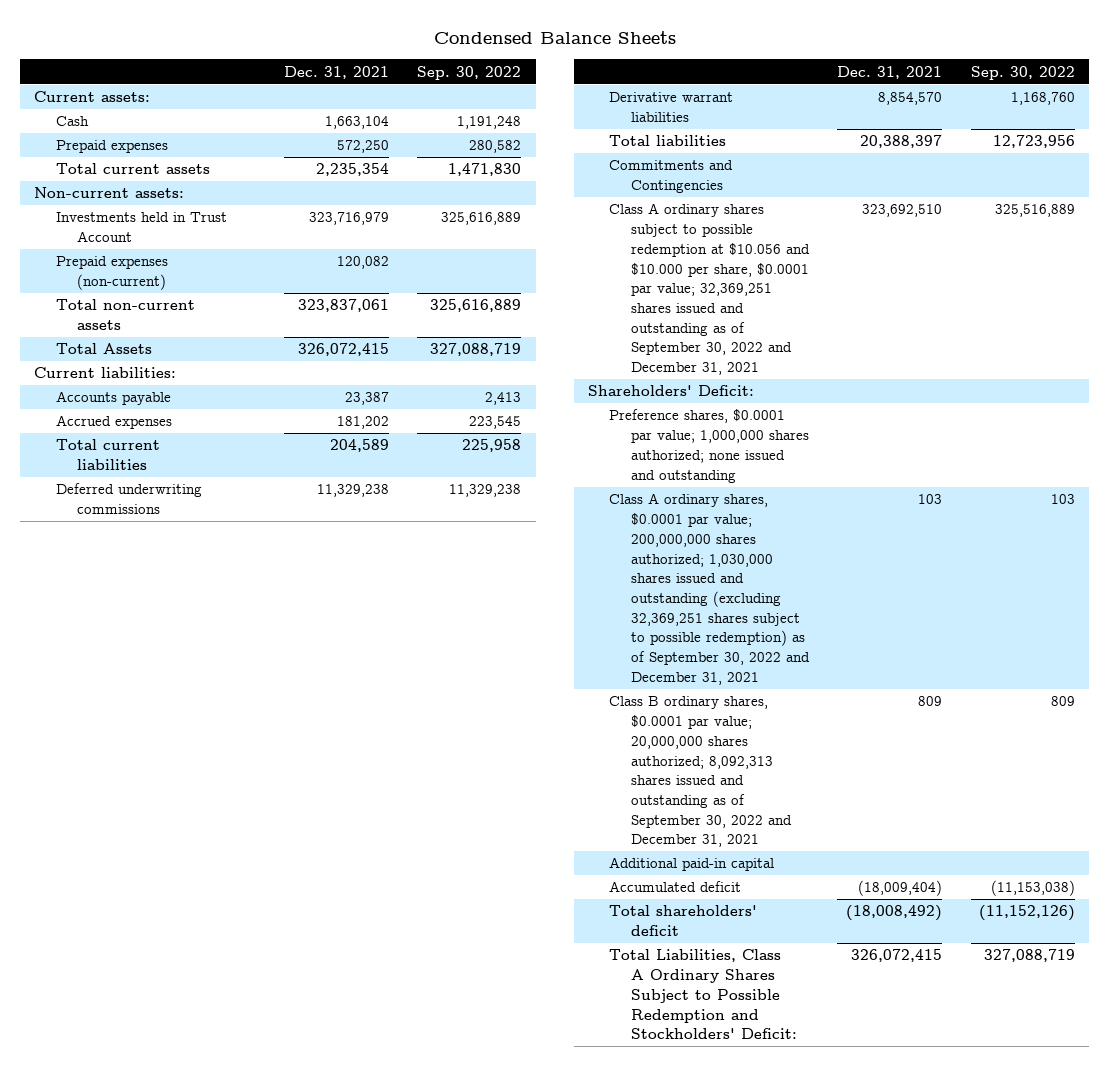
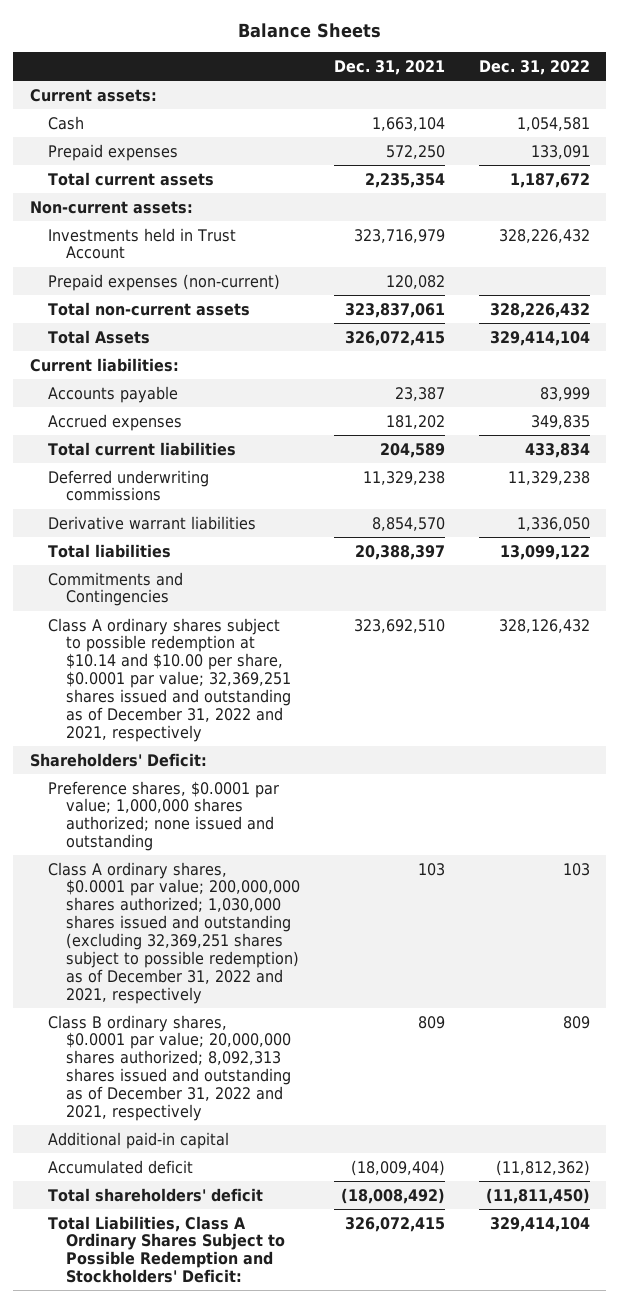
[433,30,676,44] Condensed Balance Sheets -> [237,23,381,39] Balance Sheets
[417,65,522,80] Sep. 30, 2022 -> none
none -> [478,59,590,75] Dec. 31, 2022
[609,203,810,375] Class A ordinary shares subject to possible redemption at $10.056 and $10.000 per share, $0.0001 par value; 32,369,251 shares issued and outstanding as of September 30, 2022 and December 31, 2021 -> [48,617,292,742] Class A ordinary shares subject to possible redemption at $10.14 and $10.00 per share, $0.0001 par value; 32,369,251 shares issued and outstanding as of December 31, 2022 and 2021, respectively
[609,493,810,685] Class A ordinary shares, $0.0001 par value; 200,000,000 shares authorized; 1,030,000 shares issued and outstanding (excluding 32,369,251 shares subject to possible redemption) as of September 30, 2022 and December 31, 2021 -> [48,861,301,1004] Class A ordinary shares, $0.0001 par value; 200,000,000 shares authorized; 1,030,000 shares issued and outstanding (excluding 32,369,251 shares subject to possible redemption) as of December 31, 2022 and 2021, respectively
[609,696,792,848] Class B ordinary shares, $0.0001 par value; 20,000,000 shares authorized; 8,092,313 shares issued and outstanding as of September 30, 2022 and December 31, 2021 -> [48,1014,292,1121] Class B ordinary shares, $0.0001 par value; 20,000,000 shares authorized; 8,092,313 shares issued and outstanding as of December 31, 2022 and 2021, respectively

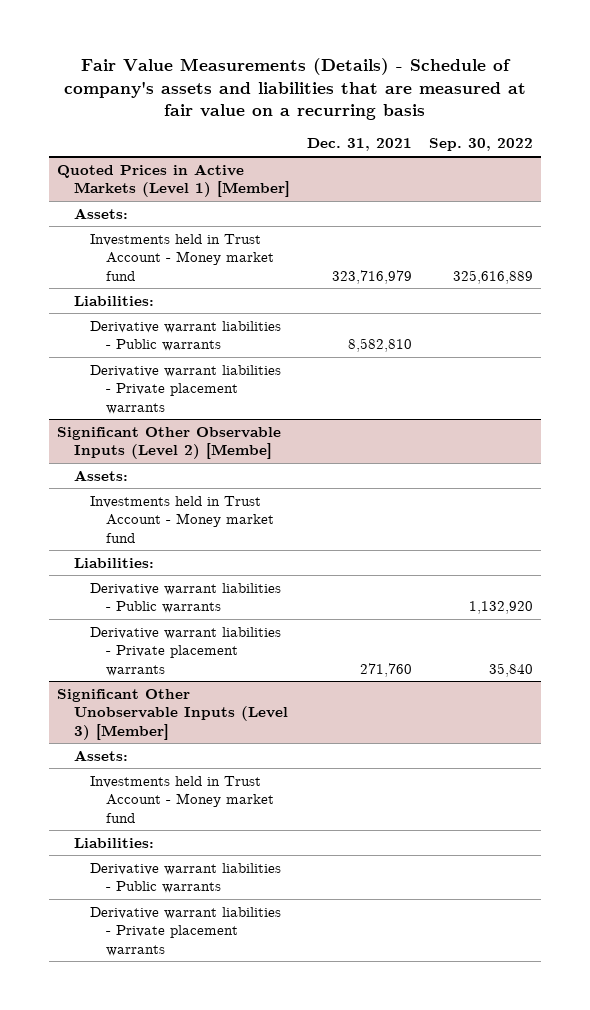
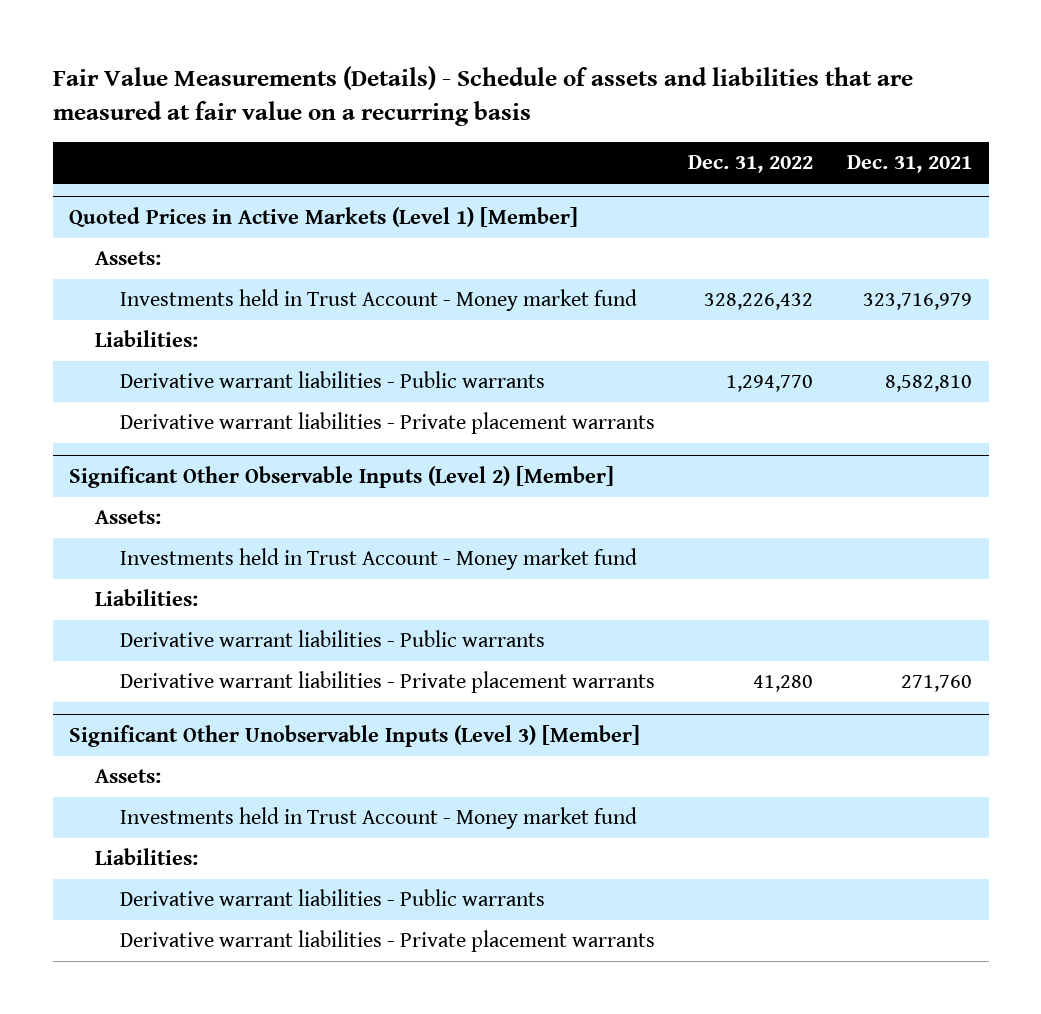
[63,58,526,121] Fair Value Measurements (Details) - Schedule of company's assets and liabilities that are measured at fair value on a recurring basis -> [52,66,913,127] Fair Value Measurements (Details) - Schedule of assets and liabilities that are measured at fair value on a recurring basis
[428,138,533,152] Sep. 30, 2022 -> none
none -> [688,155,814,174] Dec. 31, 2022
[57,426,282,460] Significant Other Observable Inputs (Level 2) [Membe] -> [69,466,615,489] Significant Other Observable Inputs (Level 2) [Member]

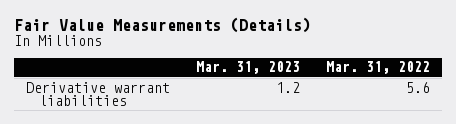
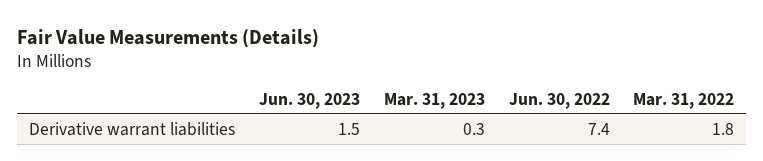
none -> [258,92,360,109] Jun. 30, 2023
none -> [508,92,610,109] Jun. 30, 2022
[276,81,301,93] 1.2 -> [462,123,485,136] 0.3
[405,81,430,93] 5.6 -> [712,123,735,136] 1.8

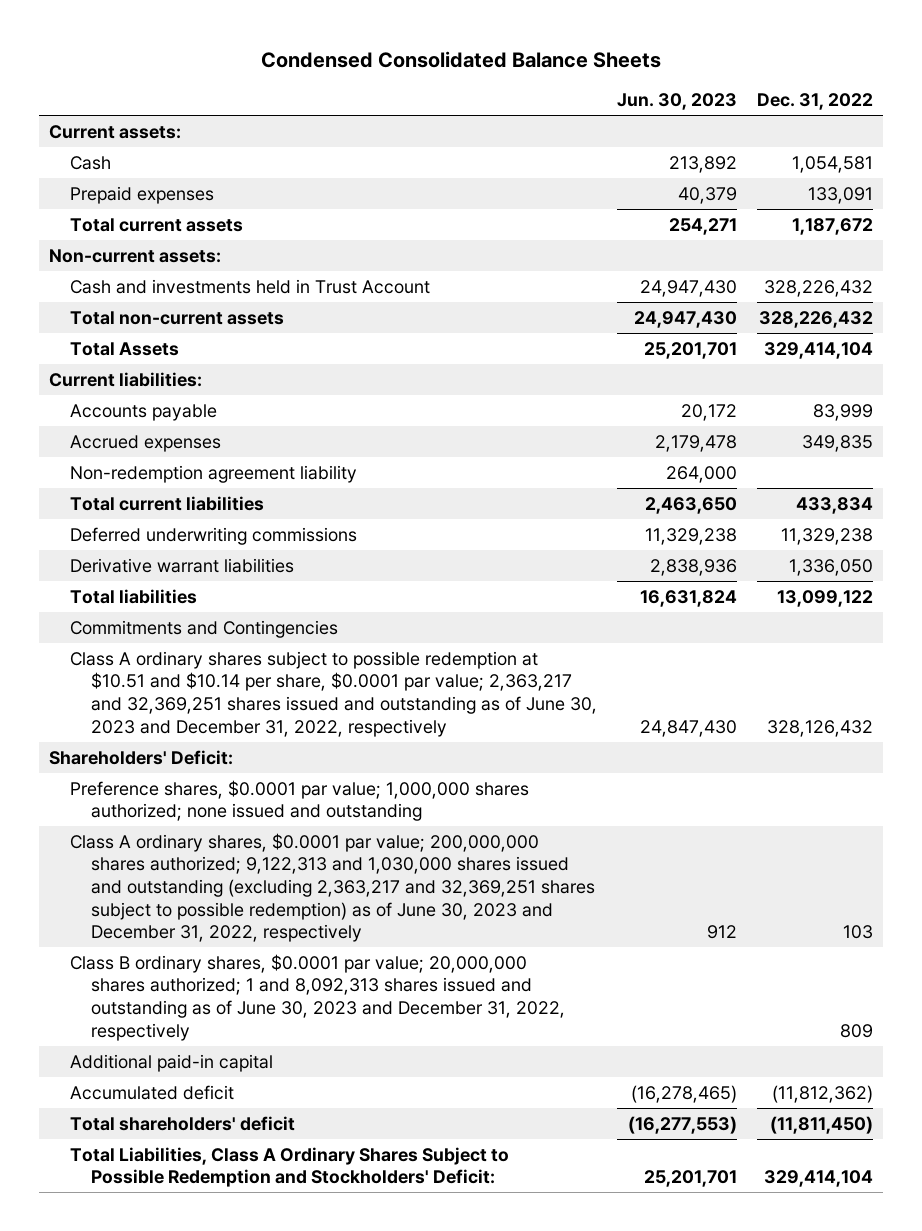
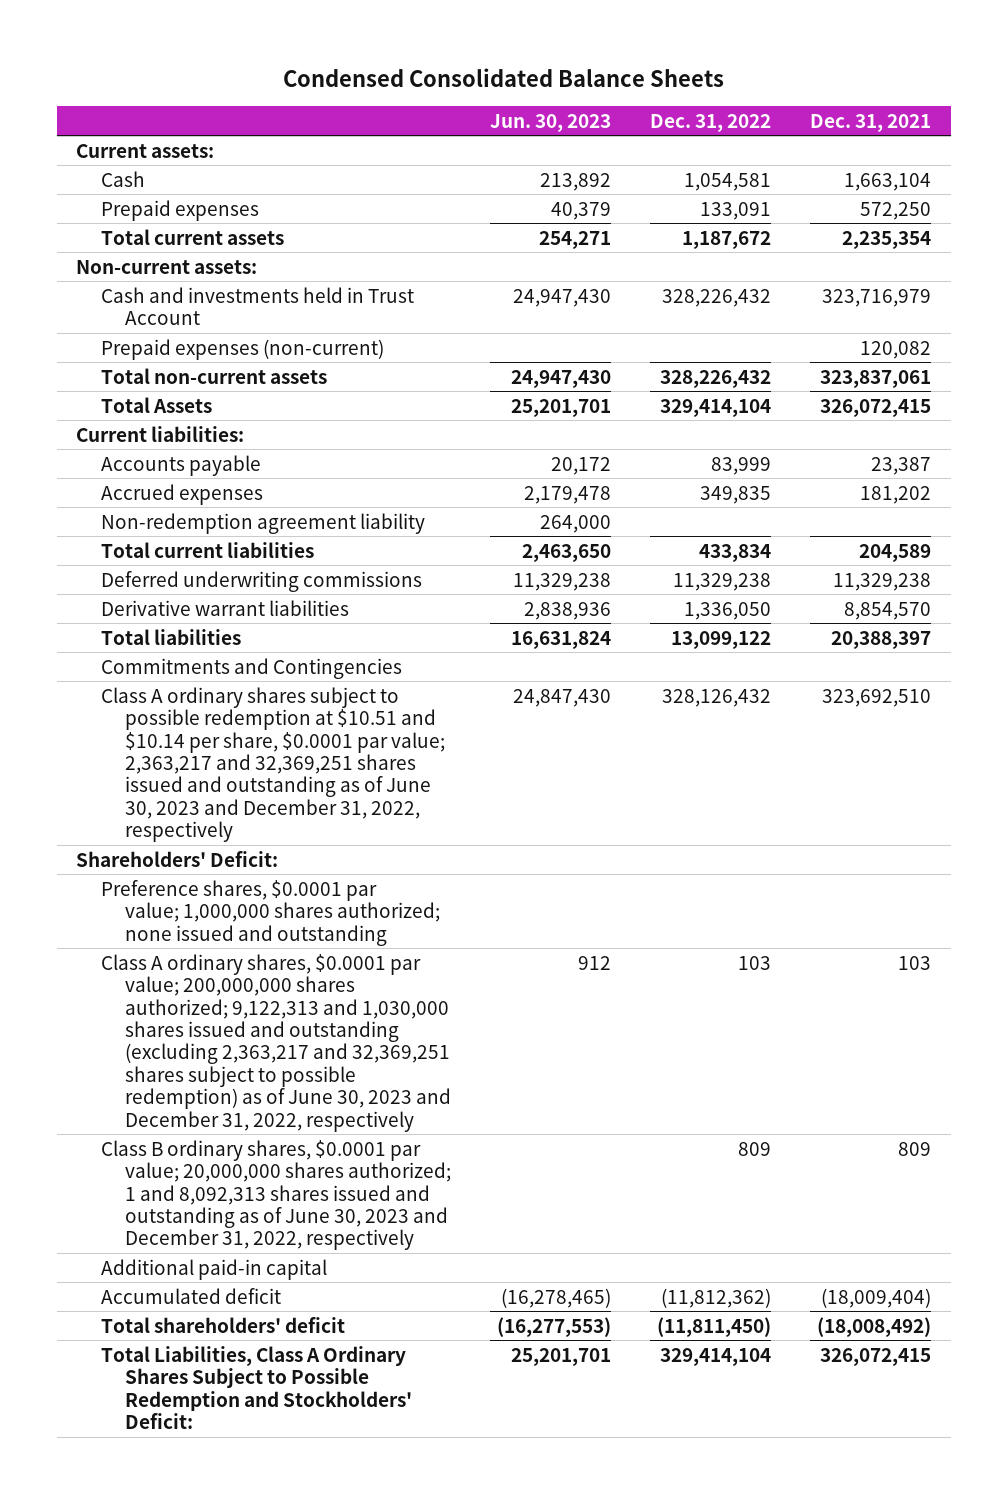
none -> [810,113,932,132] Dec. 31, 2021
none -> [100,338,384,360] Prepaid expenses (non-current)
[70,779,530,822] Preference shares, $0.0001 par value; 1,000,000 shares authorized; none issued and outstanding -> [100,879,440,946] Preference shares, $0.0001 par value; 1,000,000 shares authorized; none issued and outstanding

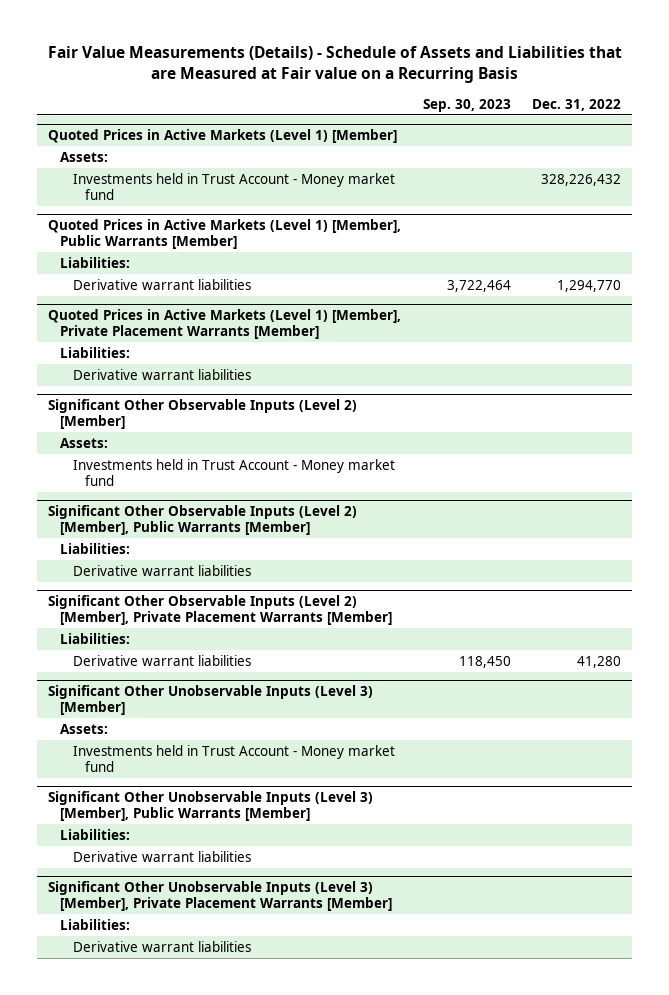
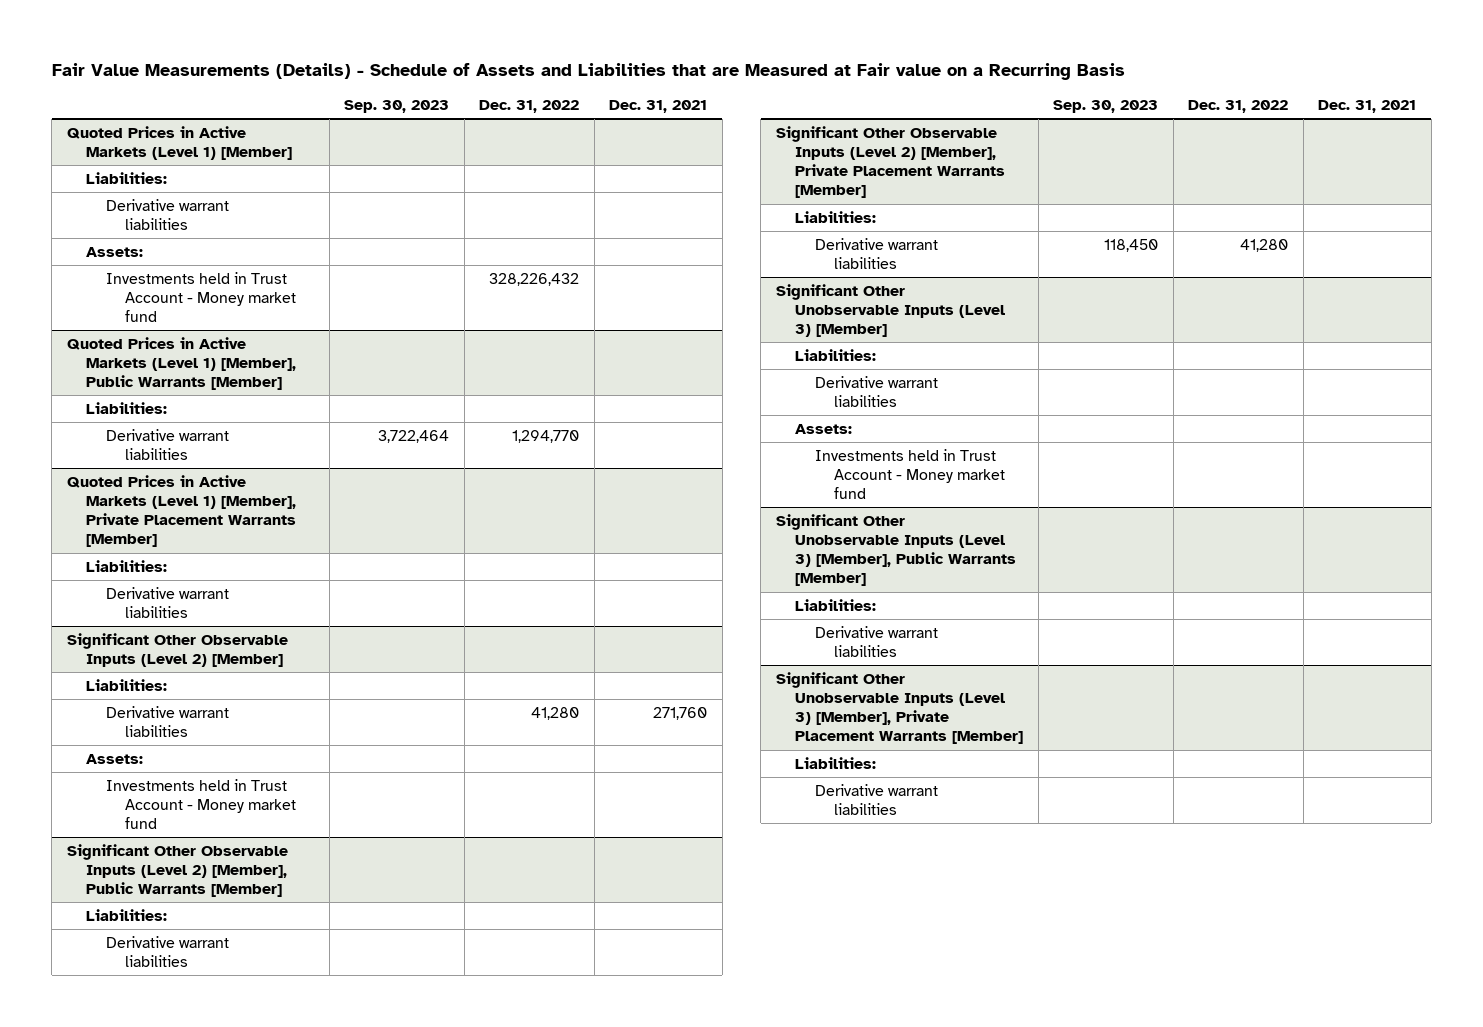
none -> [609,100,708,114] Dec. 31, 2021
none -> [86,171,168,184] Liabilities:
none -> [105,198,229,230] Derivative warrant liabilities
none -> [86,678,168,691] Liabilities:
none -> [105,705,229,737] Derivative warrant liabilities
none -> [795,348,877,361] Liabilities:
none -> [814,375,938,407] Derivative warrant liabilities

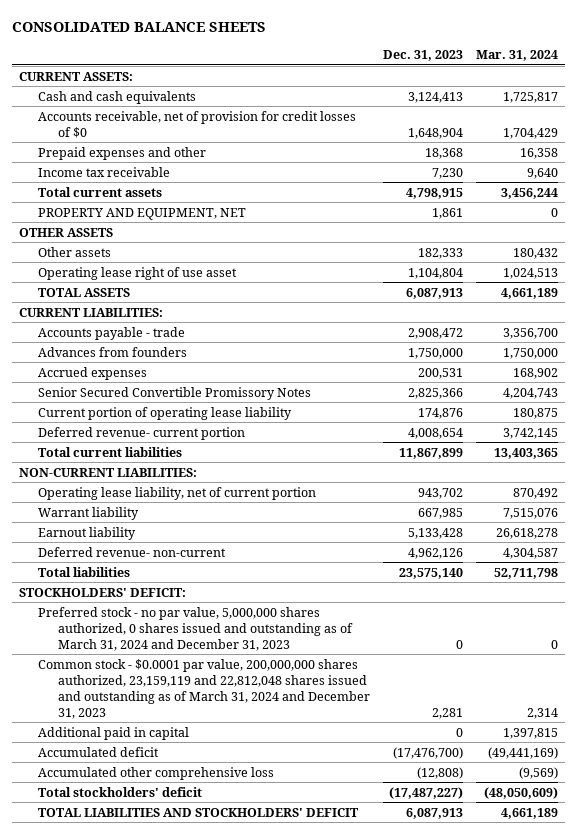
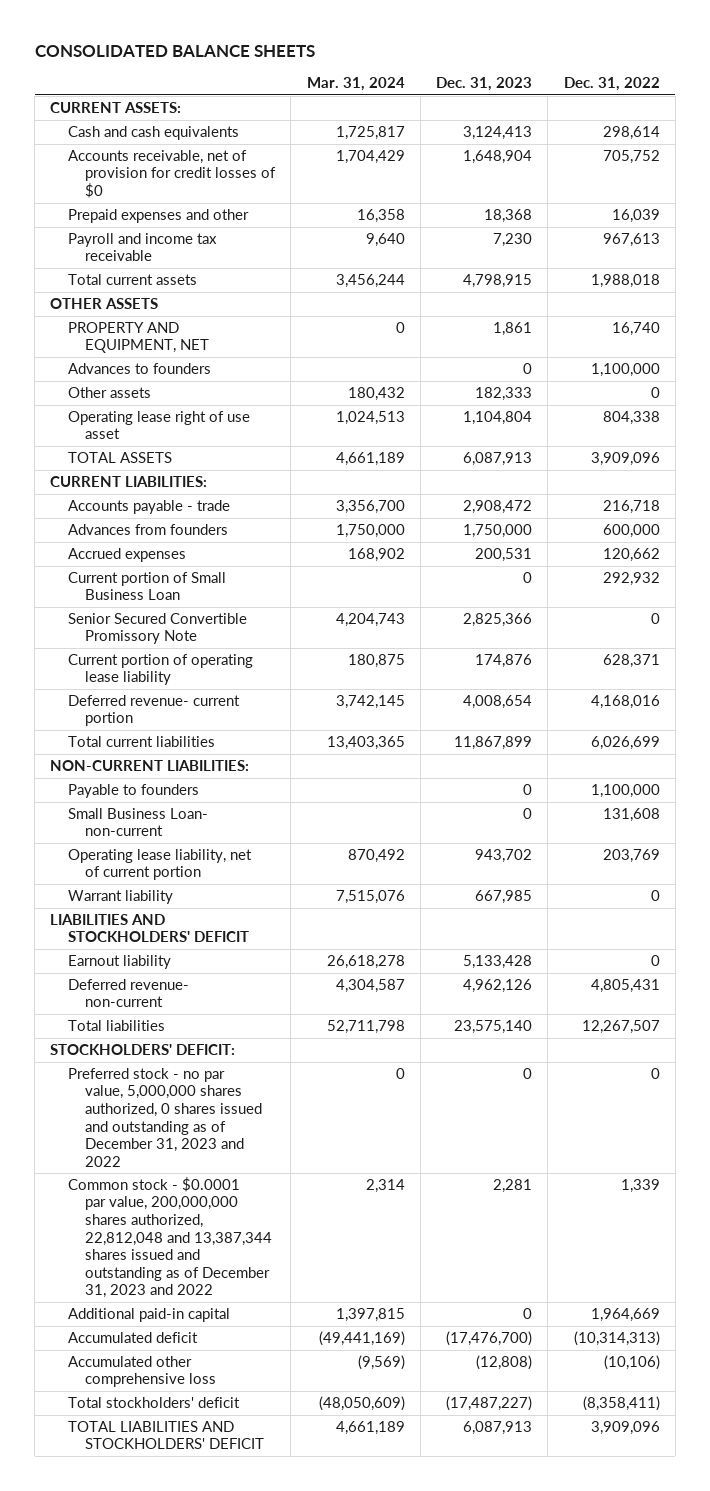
none -> [563,77,660,92] Dec. 31, 2022
[38,166,171,177] Income tax receivable -> [67,232,217,262] Payroll and income tax receivable
[38,207,247,220] PROPERTY AND EQUIPMENT, NET -> [67,321,209,354] PROPERTY AND EQUIPMENT, NET
none -> [67,362,211,374] Advances to founders
none -> [67,571,226,601] Current portion of Small Business Loan
[38,386,312,400] Senior Secured Convertible Promissory Notes -> [67,612,247,645] Senior Secured Convertible Promissory Note
none -> [67,783,199,798] Payable to founders
none -> [67,807,208,837] Small Business Loan- non-current
none -> [50,913,249,943] LIABILITIES AND STOCKHOLDERS' DEFICIT
[38,606,354,651] Preferred stock - no par value, 5,000,000 shares authorized, 0 shares issued and outstanding as of March 31, 2024 and December 31, 2023 -> [67,1067,262,1167] Preferred stock - no par value, 5,000,000 shares authorized, 0 shares issued and outstanding as of December 31, 2023 and 2022
[38,658,371,719] Common stock - $0.0001 par value, 200,000,000 shares authorized, 23,159,119 and 22,812,048 shares issued and outstanding as of March 31, 2024 and December 31, 2023 -> [67,1176,272,1299] Common stock - $0.0001 par value, 200,000,000 shares authorized, 22,812,048 and 13,387,344 shares issued and outstanding as of December 31, 2023 and 2022
[38,726,190,740] Additional paid in capital -> [67,1307,230,1322] Additional paid-in capital

